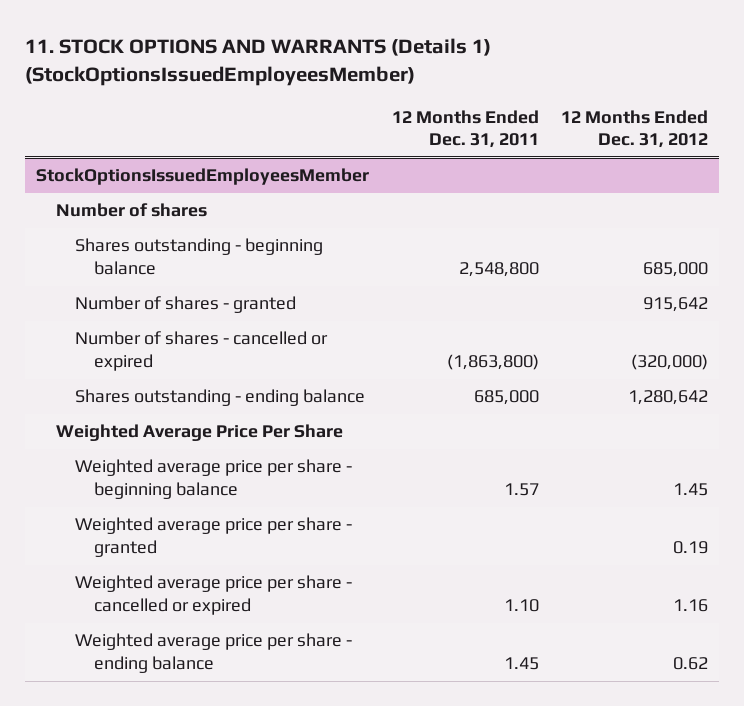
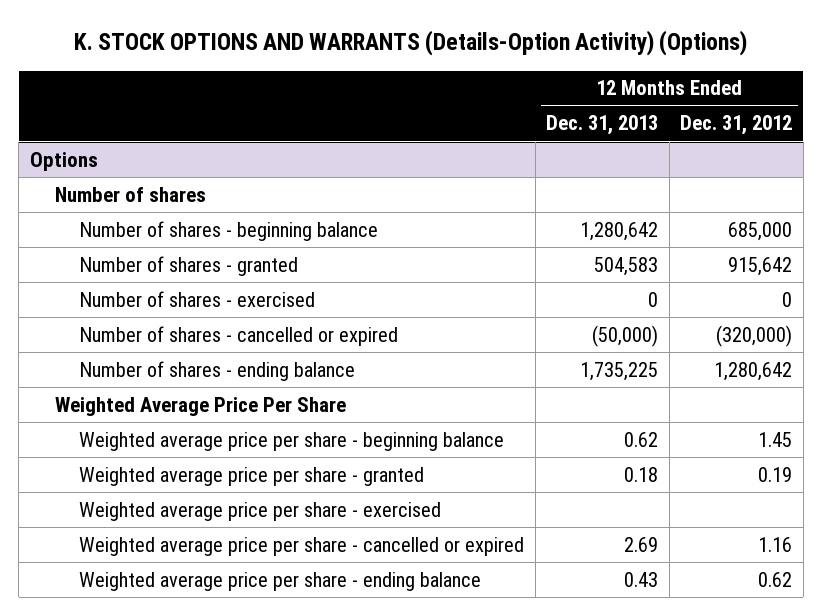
[25,38,492,87] 11. STOCK OPTIONS AND WARRANTS (Details 1) (StockOptionsIssuedEmployeesMember) -> [74,30,748,57] K. STOCK OPTIONS AND WARRANTS (Details-Option Activity) (Options)
[391,109,539,149] 12 Months Ended Dec. 31, 2011 -> none
none -> [546,115,659,136] Dec. 31, 2013
[36,168,370,186] StockOptionsIssuedEmployeesMember -> none
none -> [29,151,98,171] Options
[74,238,323,275] Shares outstanding - beginning balance -> [79,220,379,241] Number of shares - beginning balance
none -> [79,290,316,307] Number of shares - exercised
[74,389,365,407] Shares outstanding - ending balance -> [79,360,356,381] Number of shares - ending balance
none -> [79,501,442,521] Weighted average price per share - exercised

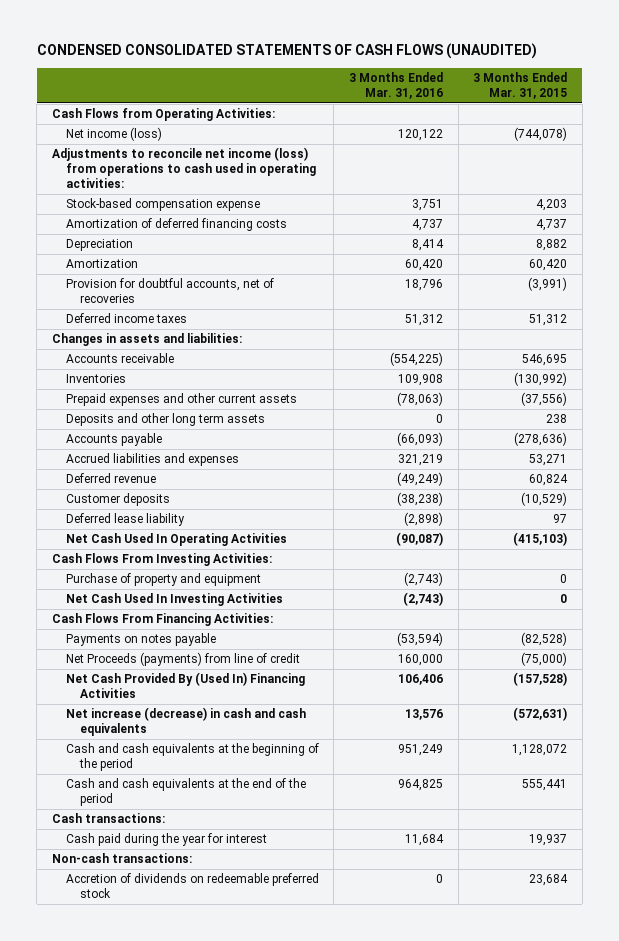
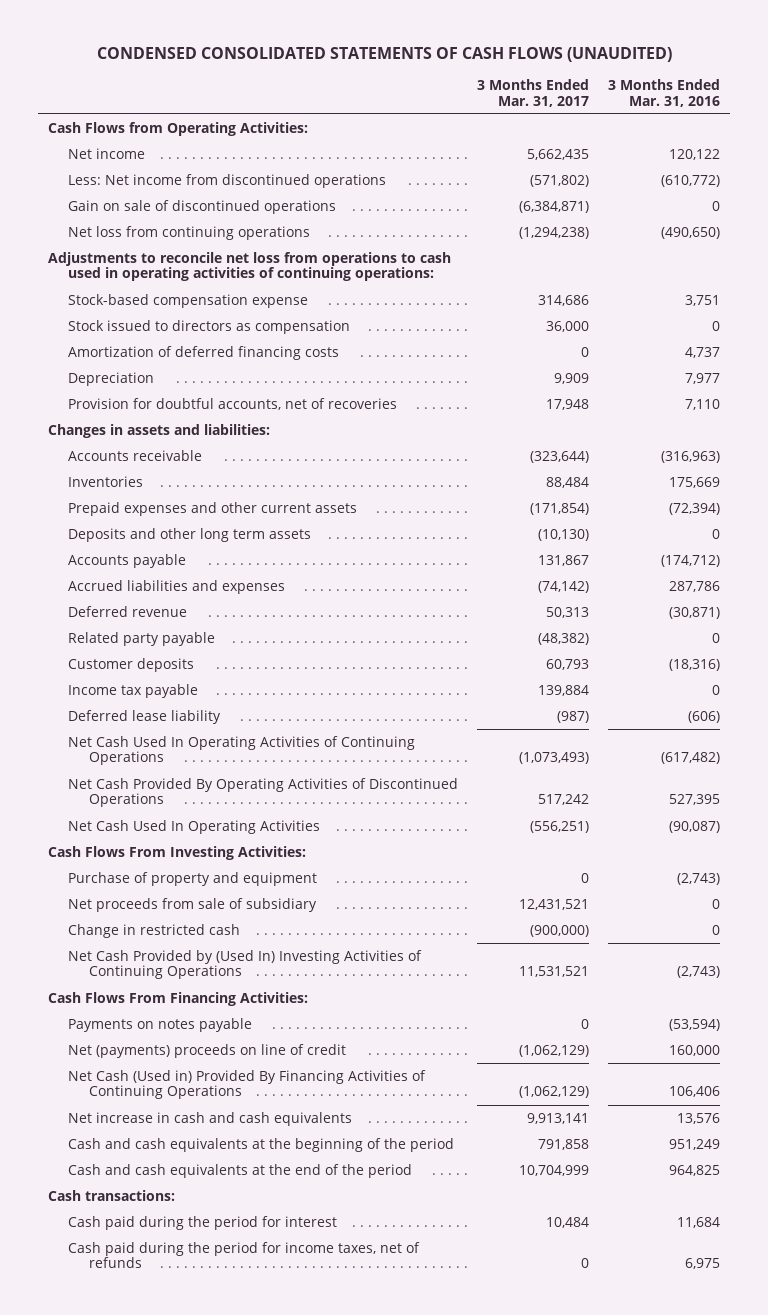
[473,71,568,99] 3 Months Ended Mar. 31, 2015 -> none
none -> [477,79,590,107] 3 Months Ended Mar. 31, 2017
[65,127,162,142] Net income (loss) -> [68,147,146,159] Net income
none -> [68,173,387,188] Less: Net income from discontinued operations
none -> [68,199,337,214] Gain on sale of discontinued operations
none -> [68,225,311,240] Net loss from continuing operations
[51,147,316,188] Adjustments to reconcile net income (loss) from operations to cash used in operating activities: -> [47,251,451,282] Adjustments to reconcile net loss from operations to cash used in operating activities of continuing operations:
none -> [68,319,351,334] Stock issued to directors as compensation
[65,259,138,269] Amortization -> none
[65,313,187,324] Deferred income taxes -> none
[411,239,444,252] 8,414 -> [685,372,721,384] 7,977
[404,279,443,292] 18,796 -> [685,398,721,410] 7,110
[389,352,443,367] (554,225) -> [661,450,721,463] (316,963)
[397,374,443,387] 109,908 -> [669,476,721,488] 175,669
[396,392,443,407] (78,063) -> [669,502,721,515] (72,394)
[396,432,443,447] (66,093) -> [661,554,721,567] (174,712)
[397,454,443,467] 321,219 -> [669,580,721,592] 287,786
[396,472,443,487] (49,249) -> [669,606,721,619] (30,871)
none -> [68,631,216,646] Related party payable
[396,492,443,507] (38,238) -> [669,658,721,671] (18,316)
none -> [68,683,199,698] Income tax payable
[403,512,443,527] (2,898) -> [688,710,721,723] (606)
none -> [68,735,416,766] Net Cash Used In Operating Activities of Continuing Operations
none -> [68,777,459,808] Net Cash Provided By Operating Activities of Discontinued Operations
none -> [68,897,318,912] Net proceeds from sale of subsidiary
none -> [68,923,241,938] Change in restricted cash
[65,593,283,607] Net Cash Used In Investing Activities -> [68,949,423,980] Net Cash Provided by (Used In) Investing Activities of Continuing Operations
[65,652,300,667] Net Proceeds (payments) from line of credit -> [68,1043,347,1058] Net (payments) proceeds on line of credit
[65,672,305,699] Net Cash Provided By (Used In) Financing Activities -> [68,1069,427,1100] Net Cash (Used in) Provided By Financing Activities of Continuing Operations
[65,707,306,737] Net increase (decrease) in cash and cash equivalents -> [68,1111,353,1126] Net increase in cash and cash equivalents
[51,853,192,864] Non-cash transactions: -> none
[65,873,319,899] Accretion of dividends on redeemable preferred stock -> none
[65,833,267,847] Cash paid during the year for interest -> [68,1215,338,1230] Cash paid during the period for interest
none -> [68,1241,421,1269] Cash paid during the period for income taxes, net of refunds

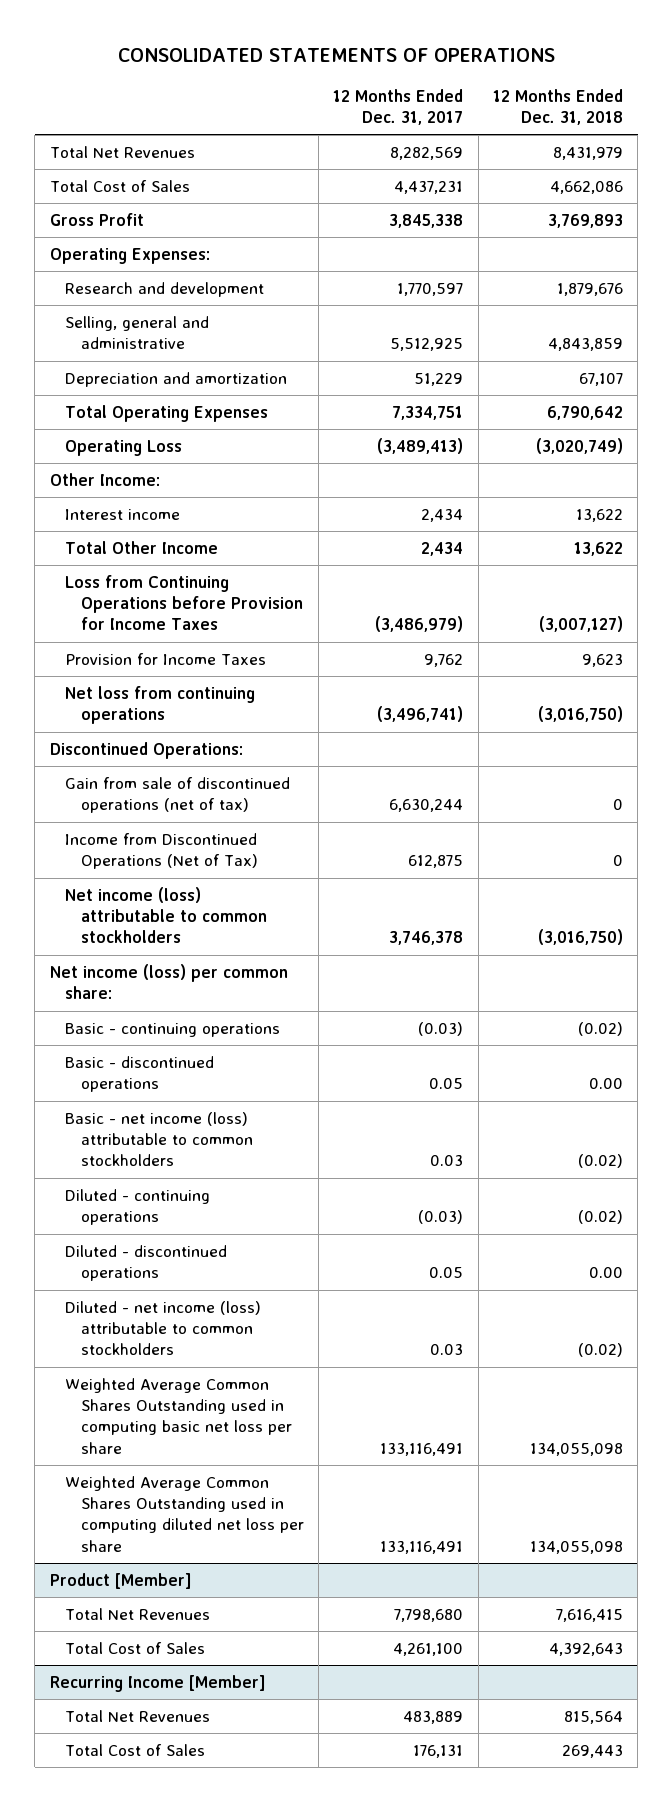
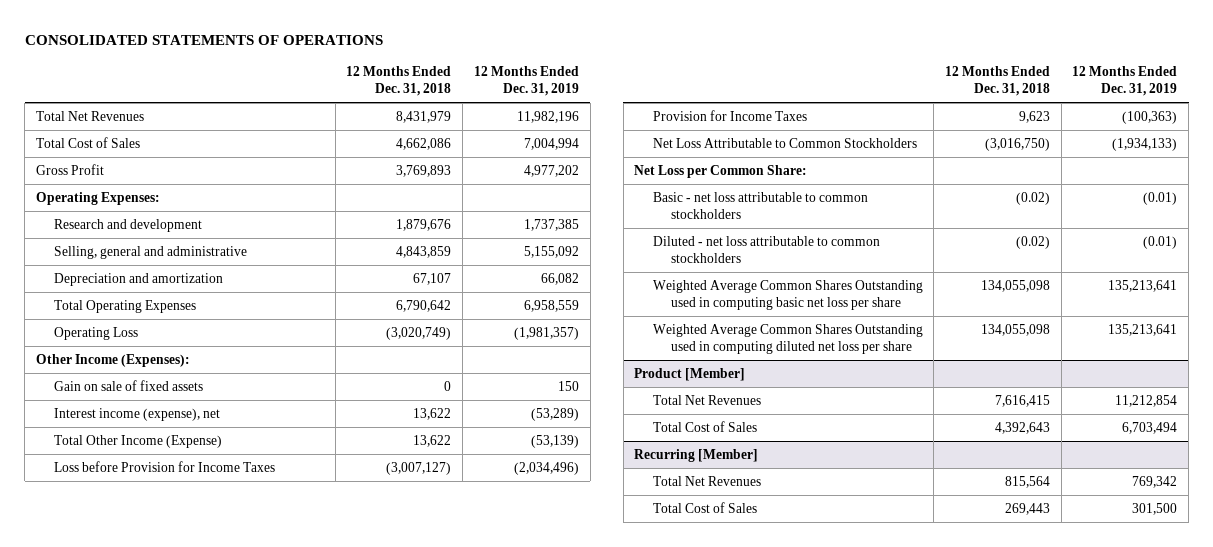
[333,88,464,126] 12 Months Ended Dec. 31, 2017 -> none
none -> [473,66,579,97] 12 Months Ended Dec. 31, 2019
[49,473,160,487] Other Income: -> [35,353,190,367] Other Income (Expenses):
none -> [53,379,203,391] Gain on sale of fixed assets
[65,509,181,521] Interest income -> [53,407,220,421] Interest income (expense), net
[65,541,219,555] Total Other Income -> [53,434,222,448] Total Other Income (Expense)
[65,575,303,631] Loss from Continuing Operations before Provision for Income Taxes -> [53,460,275,472] Loss before Provision for Income Taxes
[65,686,256,725] Net loss from continuing operations -> none
[49,742,243,760] Discontinued Operations: -> none
[65,777,291,814] Gain from sale of discontinued operations (net of tax) -> none
[65,833,258,870] Income from Discontinued Operations (Net of Tax) -> none
[65,1023,281,1038] Basic - continuing operations -> none
[65,1056,215,1093] Basic - discontinued operations -> none
[65,1189,211,1226] Diluted - continuing operations -> none
[65,1245,228,1282] Diluted - discontinued operations -> none
[65,887,267,944] Net income (loss) attributable to common stockholders -> [652,137,917,148] Net Loss Attributable to Common Stockholders
[49,964,288,1000] Net income (loss) per common share: -> [634,164,808,178] Net Loss per Common Share:
[65,1112,253,1167] Basic - net income (loss) attributable to common stockholders -> [652,191,868,219] Basic - net loss attributable to common stockholders
[65,1301,262,1356] Diluted - net income (loss) attributable to common stockholders -> [652,235,880,263] Diluted - net loss attributable to common stockholders
[49,1675,266,1693] Recurring Income [Member] -> [634,448,759,462] Recurring [Member]

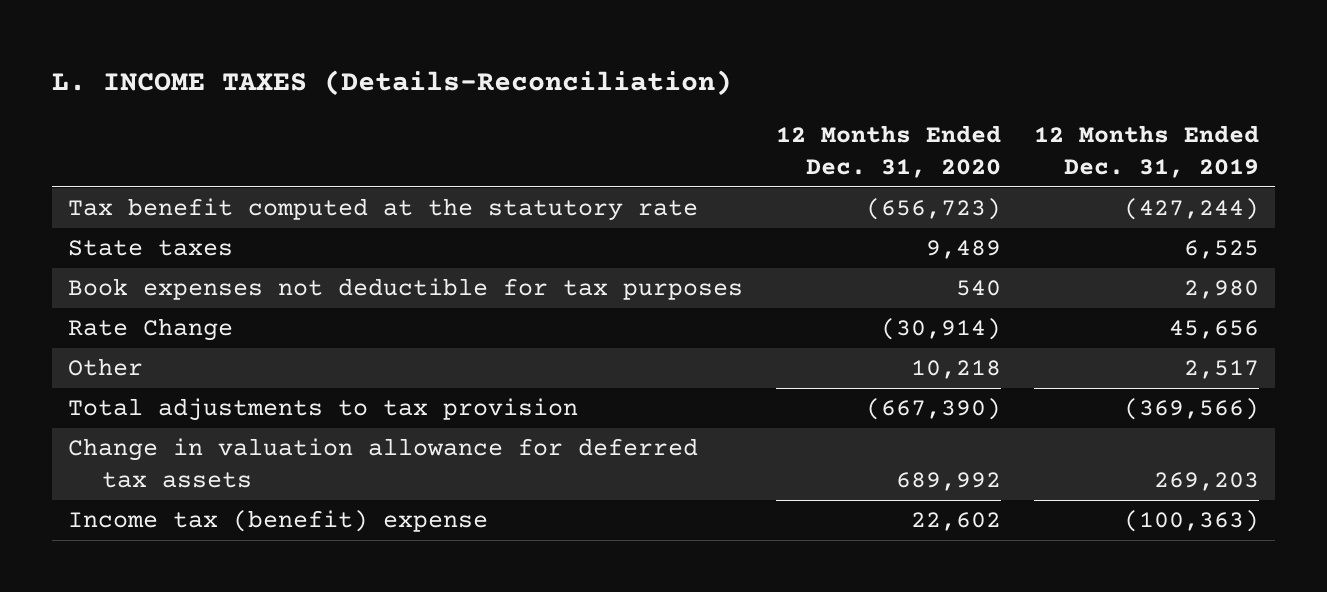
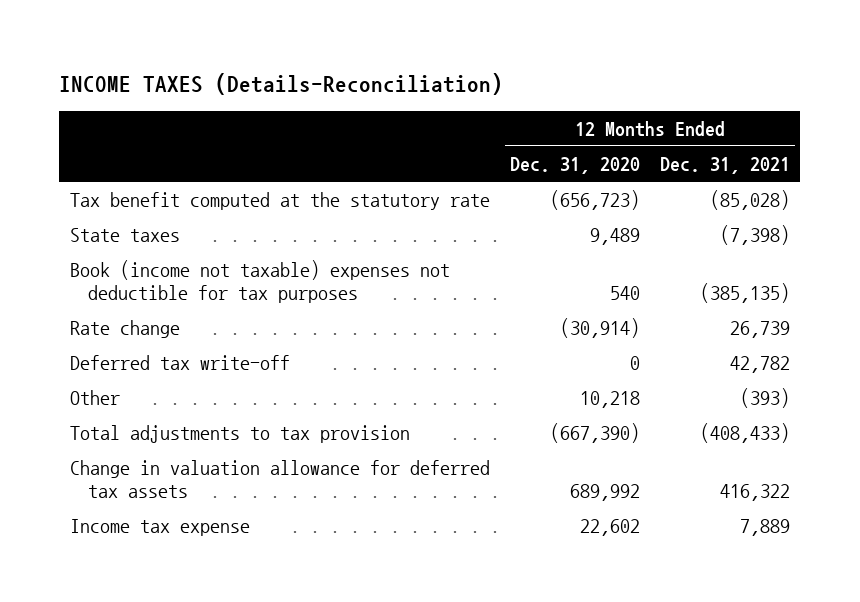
[51,70,732,97] L. INCOME TAXES (Details-Reconciliation) -> [59,72,504,95] INCOME TAXES (Details-Reconciliation)
[1033,125,1259,179] 12 Months Ended Dec. 31, 2019 -> none
none -> [660,157,791,175] Dec. 31, 2021
[68,278,744,301] Book expenses not deductible for tax purposes -> [69,260,450,304] Book (income not taxable) expenses not deductible for tax purposes
[68,318,234,342] Rate Change -> [69,320,180,339] Rate change
none -> [69,355,290,371] Deferred tax write-off
[68,510,489,533] Income tax (benefit) expense -> [69,519,250,537] Income tax expense

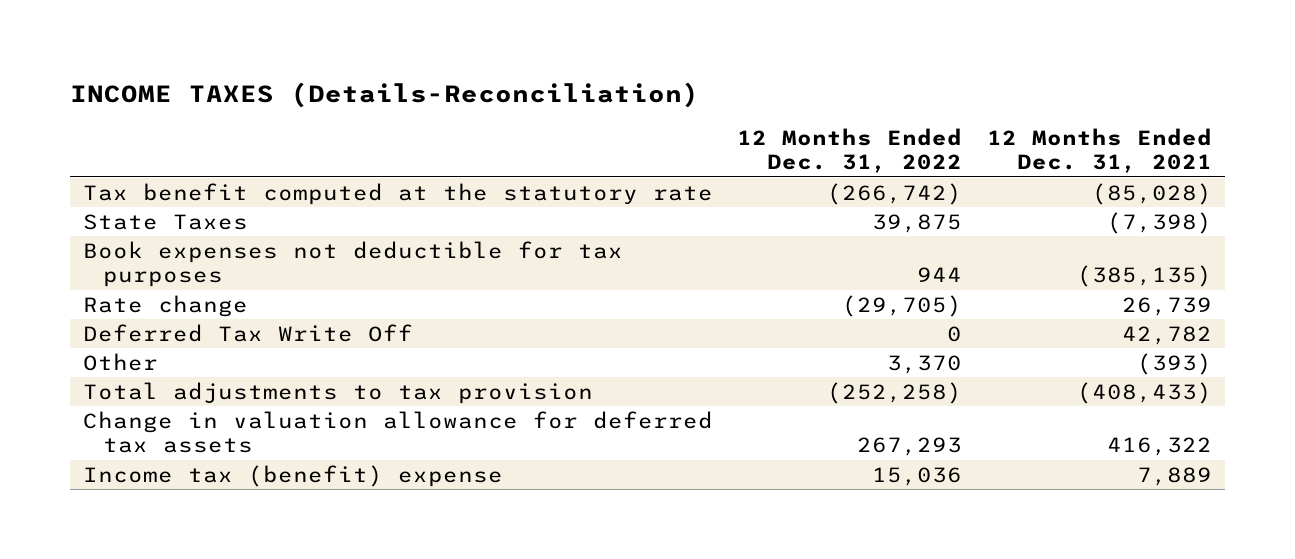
[509,157,640,175] Dec. 31, 2020 -> none
none -> [737,127,963,174] 12 Months Ended Dec. 31, 2022
[69,228,180,243] State taxes -> [82,213,248,230] State Taxes
[69,260,450,304] Book (income not taxable) expenses not deductible for tax purposes -> [82,240,623,288] Book expenses not deductible for tax purposes
[69,355,290,371] Deferred tax write-off -> [82,323,413,342] Deferred Tax Write Off
[69,519,250,537] Income tax expense -> [82,464,503,487] Income tax (benefit) expense

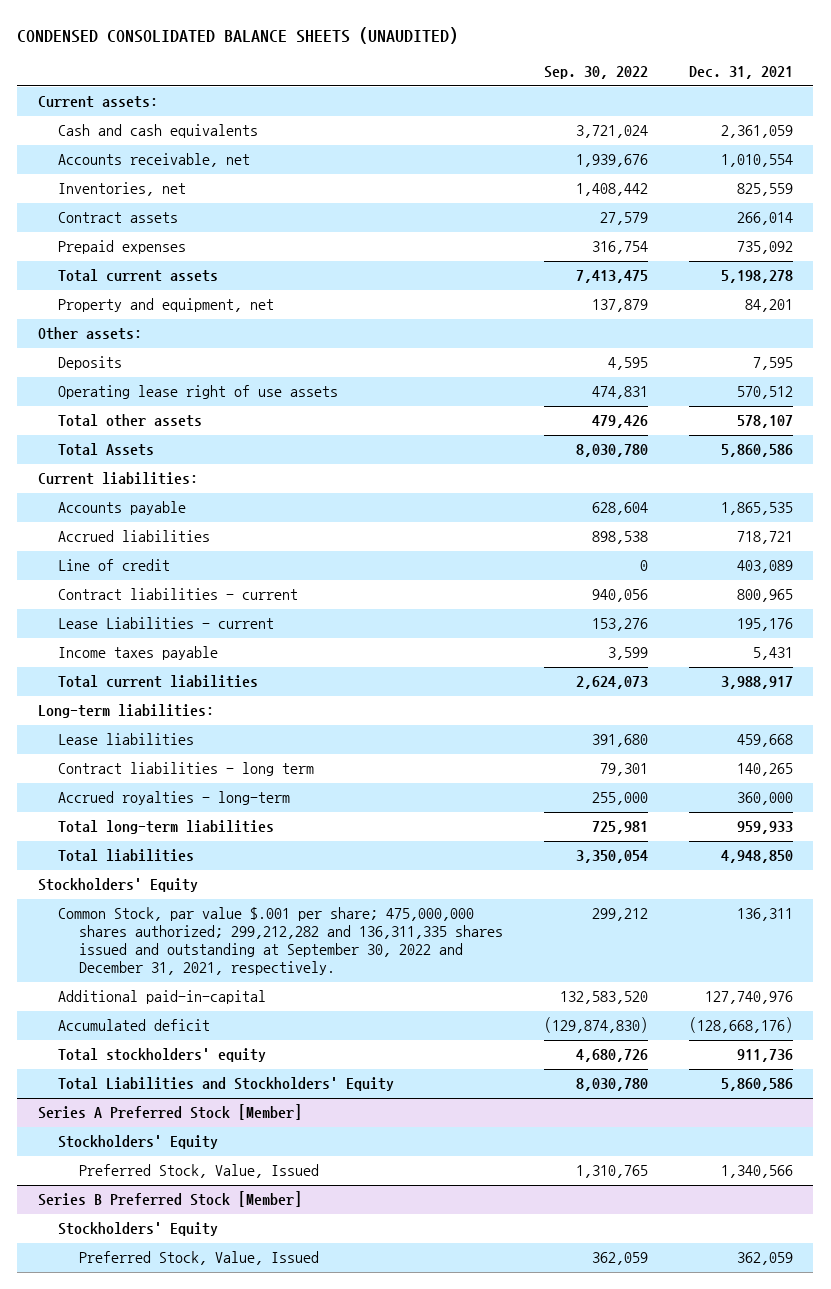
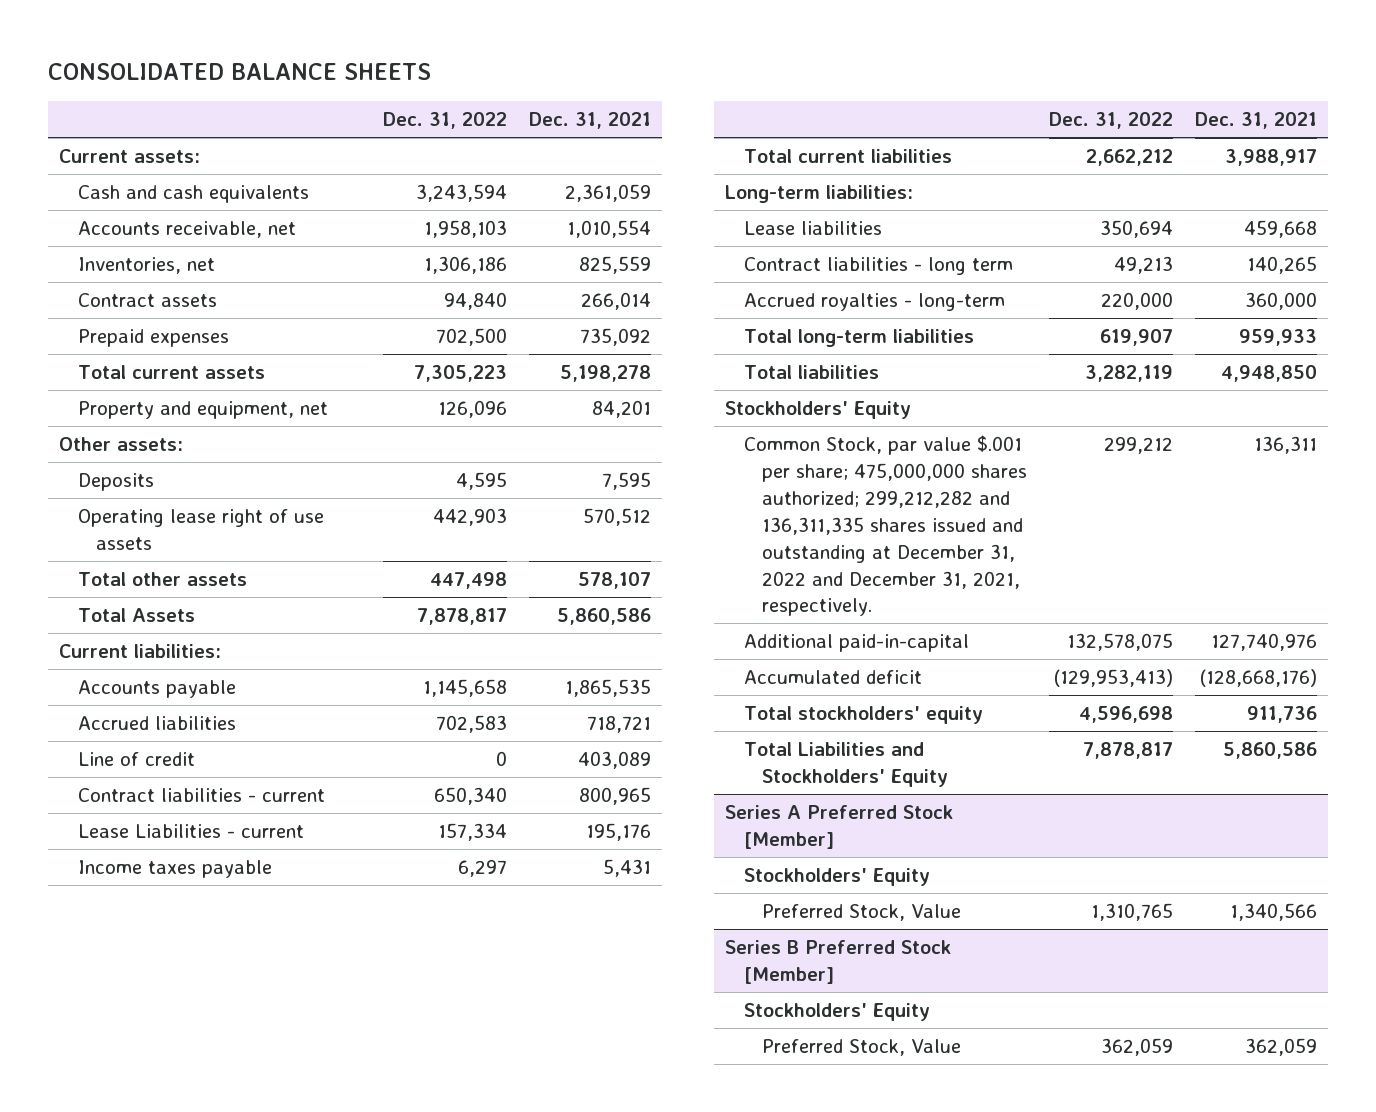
[17,27,459,45] CONDENSED CONSOLIDATED BALANCE SHEETS (UNAUDITED) -> [48,63,432,81] CONSOLIDATED BALANCE SHEETS
[543,66,648,80] Sep. 30, 2022 -> none
none -> [383,112,508,130] Dec. 31, 2022
[58,907,503,976] Common Stock, par value $.001 per share; 475,000,000 shares authorized; 299,212,282 and 136,311,335 shares issued and outstanding at September 30, 2022 and December 31, 2021, respectively. -> [743,435,1028,617] Common Stock, par value $.001 per share; 475,000,000 shares authorized; 299,212,282 and 136,311,335 shares issued and outstanding at December 31, 2022 and December 31, 2021, respectively.
[78,1164,319,1179] Preferred Stock, Value, Issued -> [762,904,962,922] Preferred Stock, Value
[78,1251,319,1266] Preferred Stock, Value, Issued -> [762,1039,962,1057] Preferred Stock, Value

